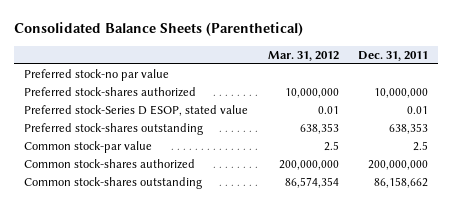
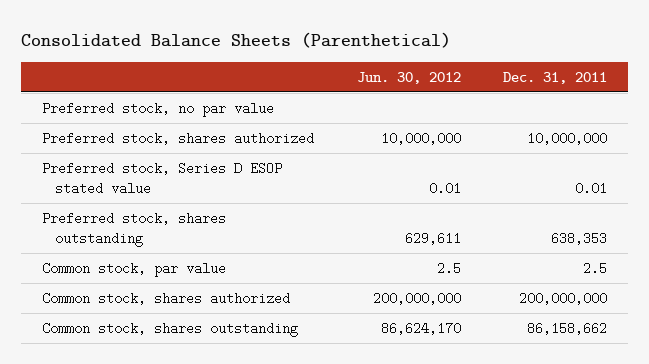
[267,50,339,61] Mar. 31, 2012 -> none
none -> [356,71,461,84] Jun. 30, 2012
[23,69,169,82] Preferred stock-no par value -> [42,101,275,117] Preferred stock, no par value
[23,87,196,98] Preferred stock-shares authorized -> [42,131,315,145] Preferred stock, shares authorized
[23,105,248,117] Preferred stock-Series D ESOP, stated value -> [42,161,283,196] Preferred stock, Series D ESOP stated value
[23,123,203,136] Preferred stock-shares outstanding -> [42,211,227,248] Preferred stock, shares outstanding
[23,141,152,154] Common stock-par value -> [42,261,227,277] Common stock, par value
[23,159,195,170] Common stock-shares authorized -> [42,291,291,305] Common stock, shares authorized
[23,177,202,190] Common stock-shares outstanding -> [42,321,299,337] Common stock, shares outstanding

